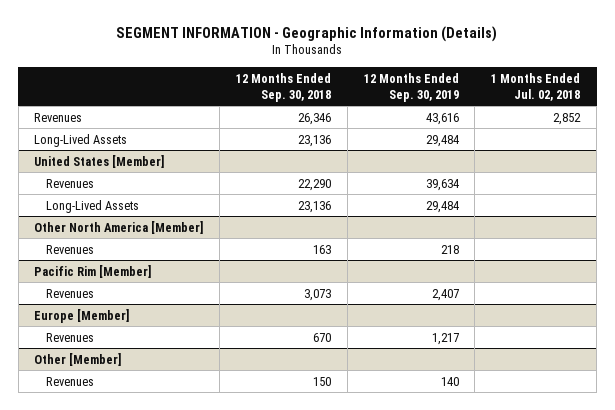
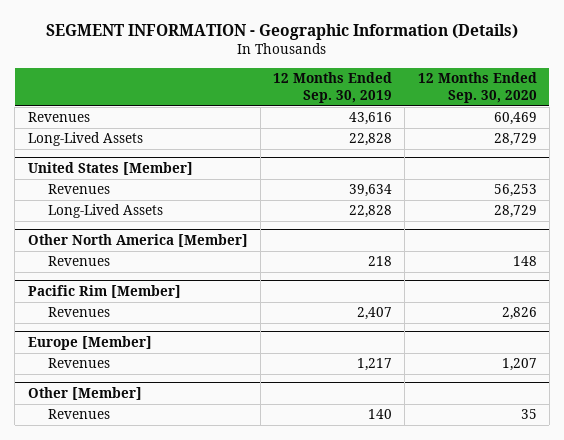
[235,72,331,102] 12 Months Ended Sep. 30, 2018 -> none
[491,72,581,101] 1 Months Ended Jul. 02, 2018 -> none
none -> [417,72,537,104] 12 Months Ended Sep. 30, 2020
[425,134,459,147] 29,484 -> [349,133,393,147] 22,828
[425,200,459,213] 29,484 -> [349,205,393,219] 22,828

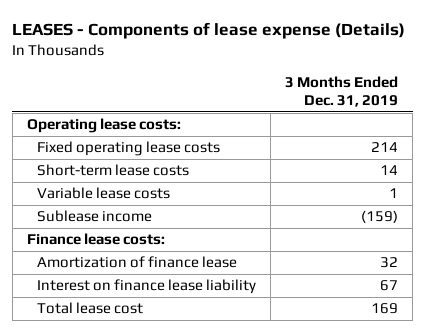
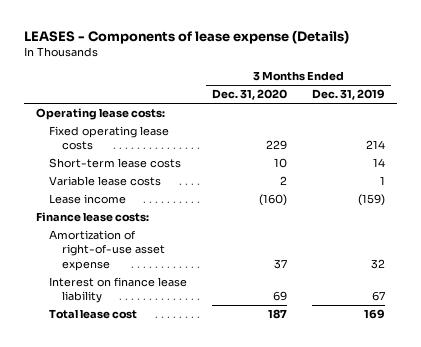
none -> [212,89,288,101] Dec. 31, 2020
[37,210,153,223] Sublease income -> [49,194,127,205] Lease income
[37,256,238,269] Amortization of finance lease -> [49,230,166,271] Amortization of right-of-use asset expense

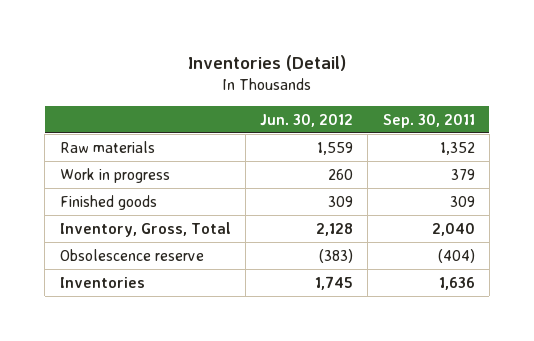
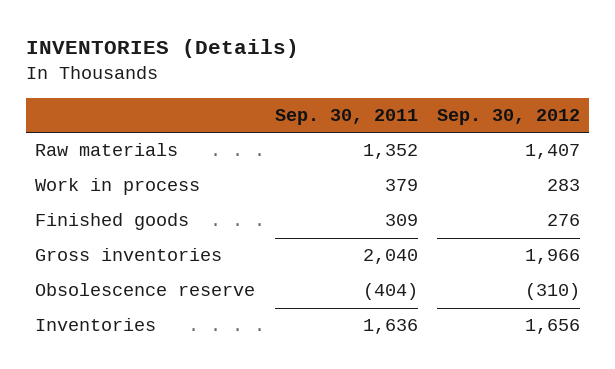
[188,55,347,72] Inventories (Detail) -> [25,39,299,59] INVENTORIES (Details)
[260,113,354,127] Jun. 30, 2012 -> none
none -> [436,108,580,125] Sep. 30, 2012
[59,167,170,183] Work in progress -> [35,178,201,196] Work in process
[59,221,231,237] Inventory, Gross, Total -> [35,248,223,262] Gross inventories

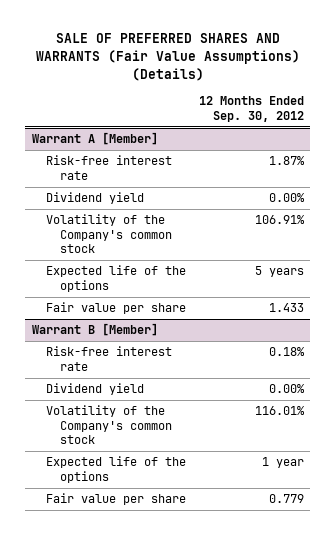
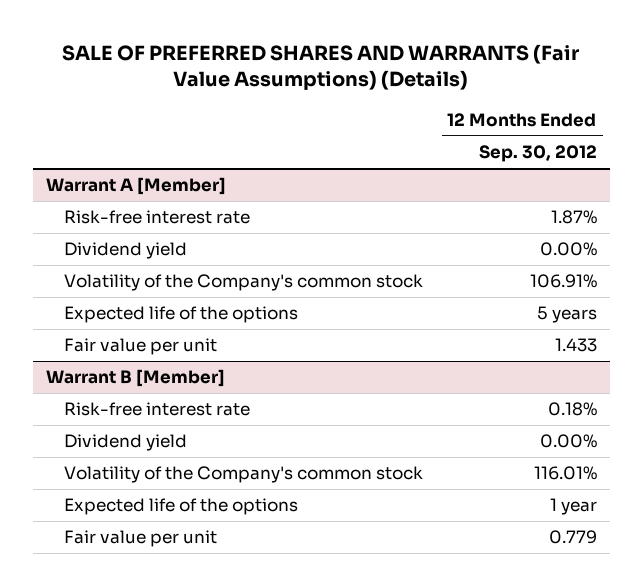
[45,302,186,315] Fair value per share -> [63,338,217,356] Fair value per unit
[45,493,186,506] Fair value per share -> [63,530,217,548] Fair value per unit

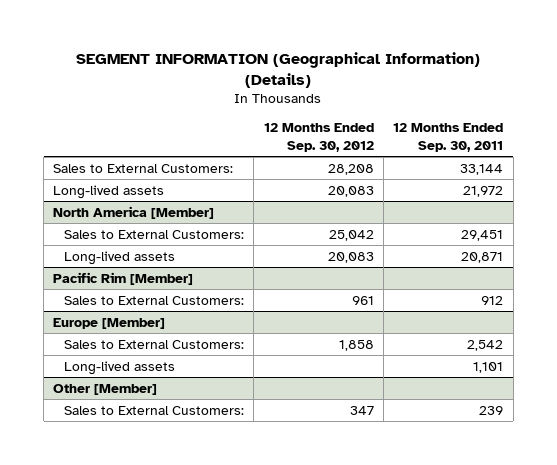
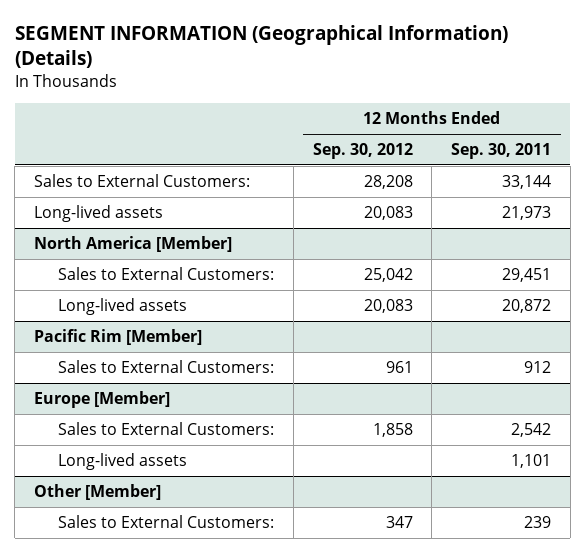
[463,185,504,197] 21,972 -> [502,206,552,221] 21,973
[461,251,504,263] 20,871 -> [502,299,552,314] 20,872

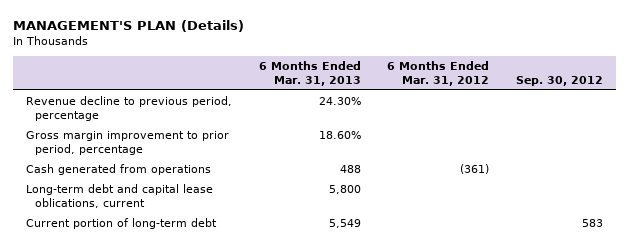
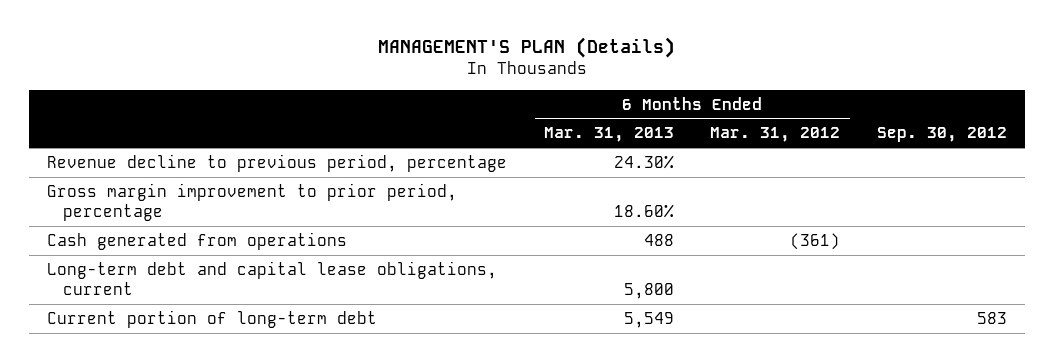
[26,184,214,208] Long-term debt and capital lease oblications, current -> [47,260,498,295] Long-term debt and capital lease obligations, current

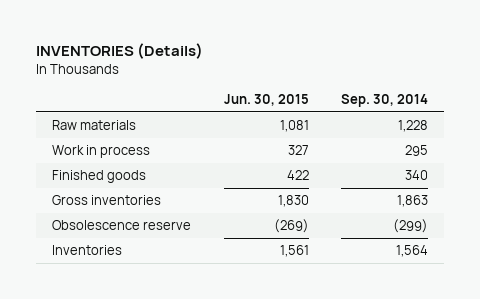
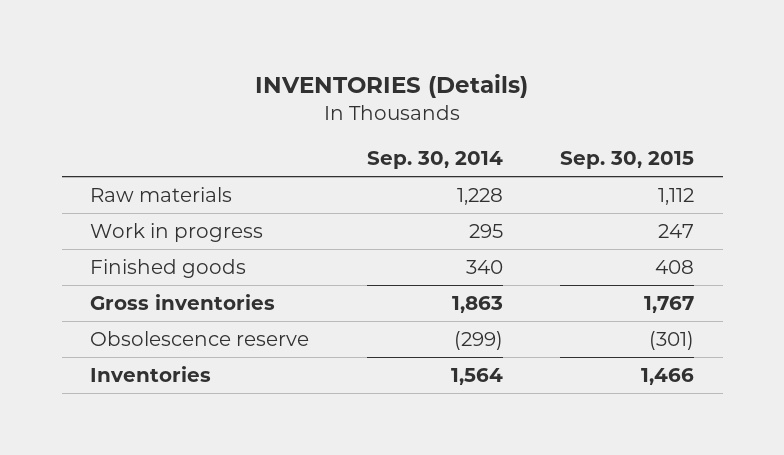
[223,94,309,107] Jun. 30, 2015 -> none
none -> [560,151,695,170] Sep. 30, 2015
[52,145,151,159] Work in process -> [90,223,264,243] Work in progress

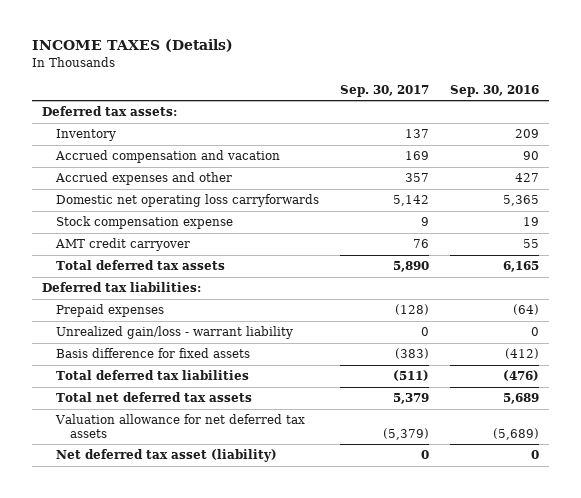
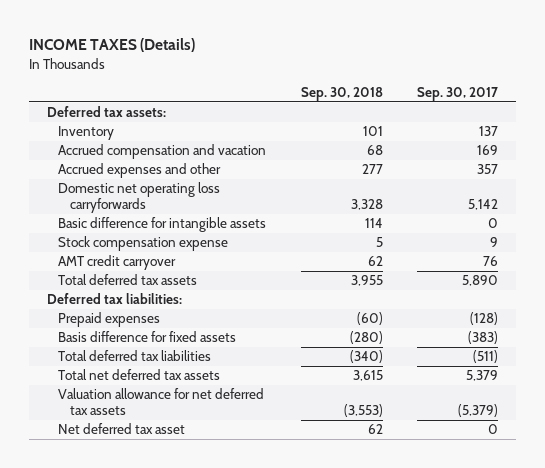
[449,84,539,97] Sep. 30, 2016 -> none
none -> [300,86,383,101] Sep. 30, 2018
none -> [58,217,267,233] Basic difference for intangible assets
[55,326,293,340] Unrealized gain/loss - warrant liability -> none
[55,449,277,463] Net deferred tax asset (liability) -> [58,423,186,435] Net deferred tax asset

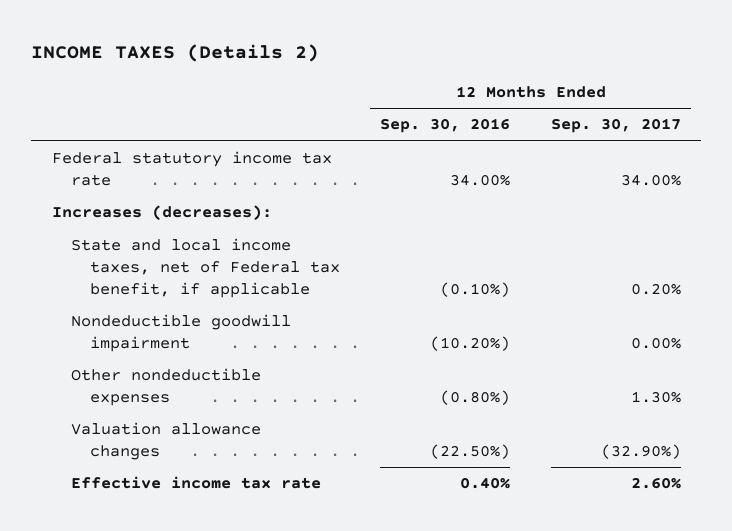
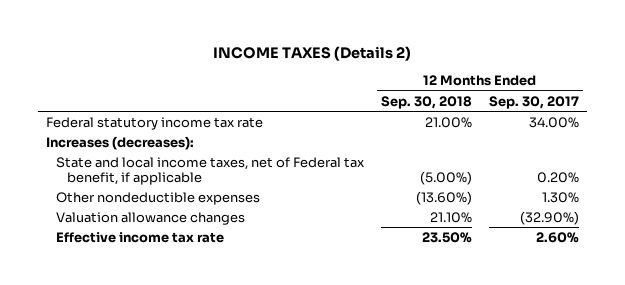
[380,118,511,134] Sep. 30, 2016 -> none
none -> [381,95,473,109] Sep. 30, 2018
[70,314,291,353] Nondeductible goodwill impairment -> none

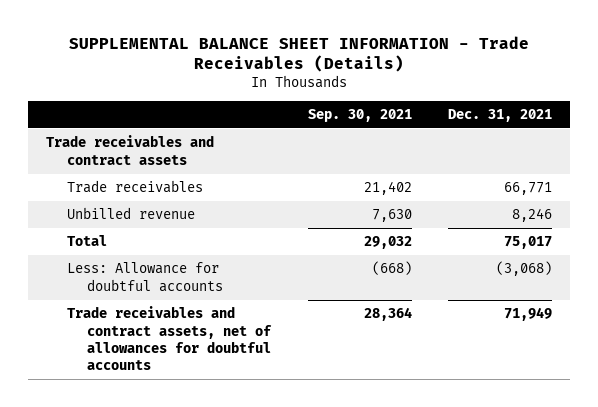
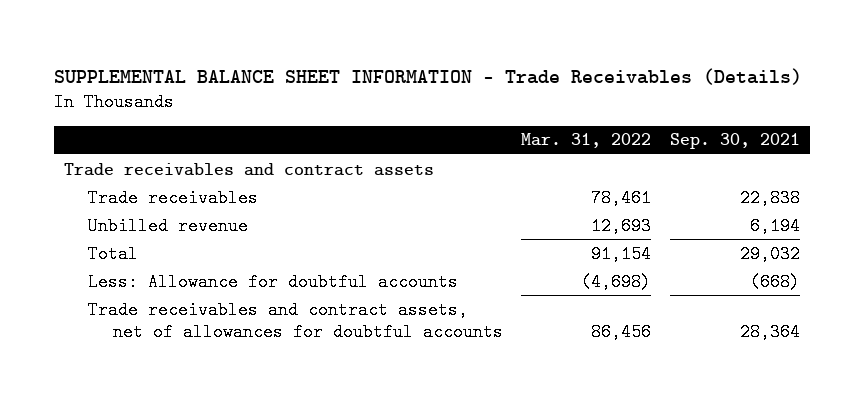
[447,108,552,122] Dec. 31, 2021 -> none
none -> [521,133,652,149] Mar. 31, 2022
[363,181,412,196] 21,402 -> [740,188,801,207] 22,838
[371,209,412,223] 7,630 -> [750,216,801,235] 6,194

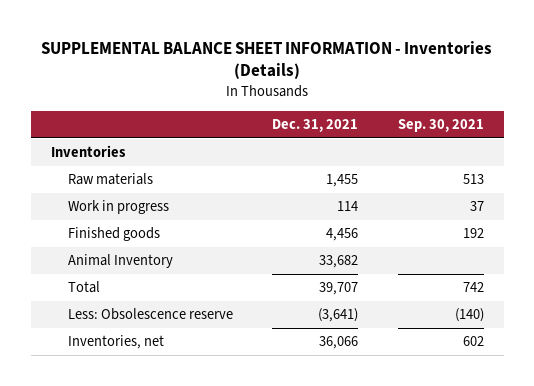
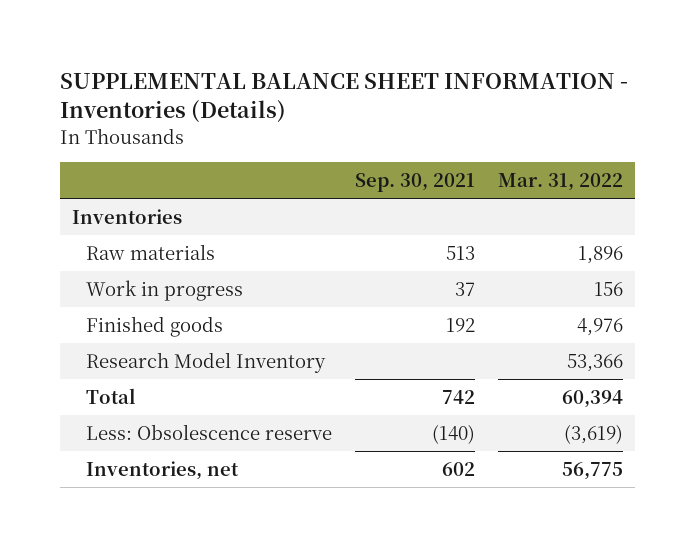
[272,118,359,132] Dec. 31, 2021 -> none
none -> [498,173,624,192] Mar. 31, 2022
[67,254,173,269] Animal Inventory -> [85,351,326,373] Research Model Inventory

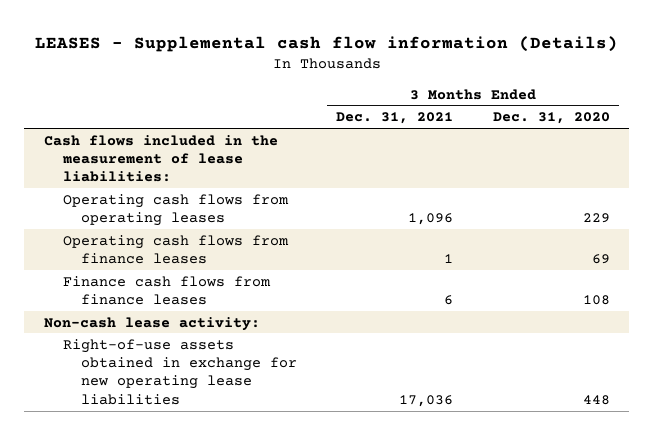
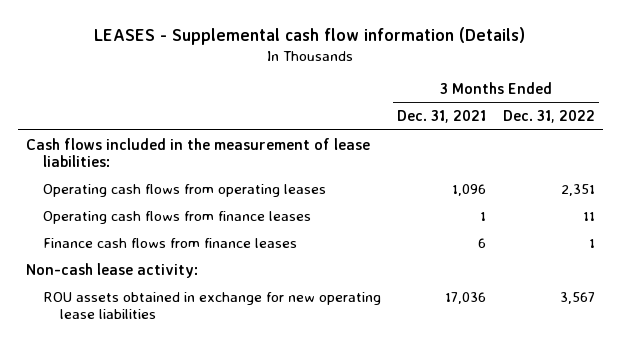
[492,112,610,125] Dec. 31, 2020 -> none
none -> [502,110,595,124] Dec. 31, 2022
[62,338,298,405] Right-of-use assets obtained in exchange for new operating lease liabilities -> [43,291,382,319] ROU assets obtained in exchange for new operating lease liabilities

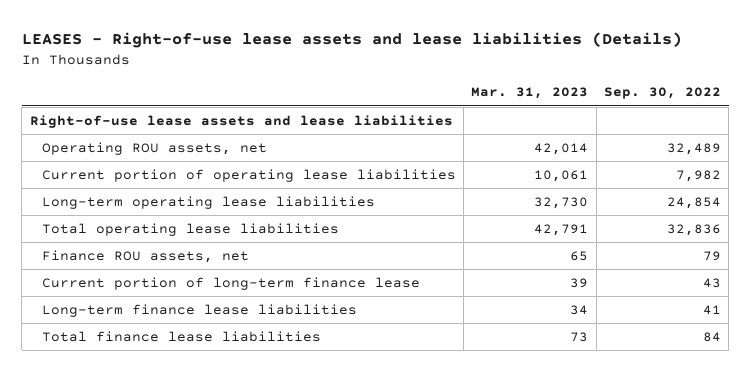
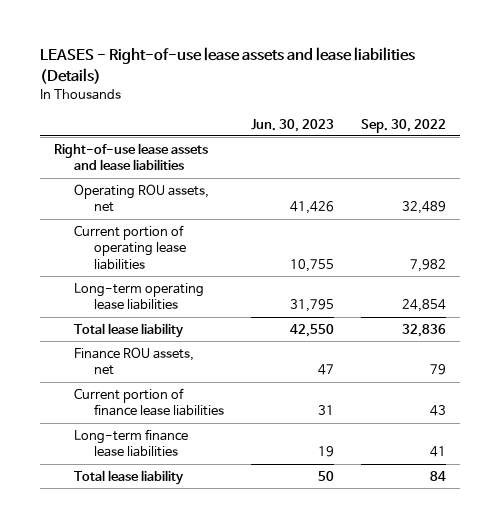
[471,87,589,100] Mar. 31, 2023 -> none
none -> [251,118,335,132] Jun. 30, 2023
[41,222,339,236] Total operating lease liabilities -> [73,322,184,338] Total lease liability
[41,276,420,290] Current portion of long-term finance lease -> [73,387,225,417] Current portion of finance lease liabilities
[41,330,321,342] Total finance lease liabilities -> [73,469,184,485] Total lease liability

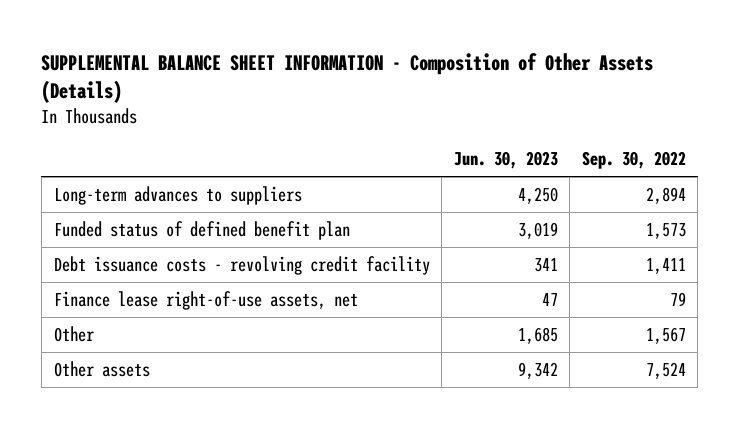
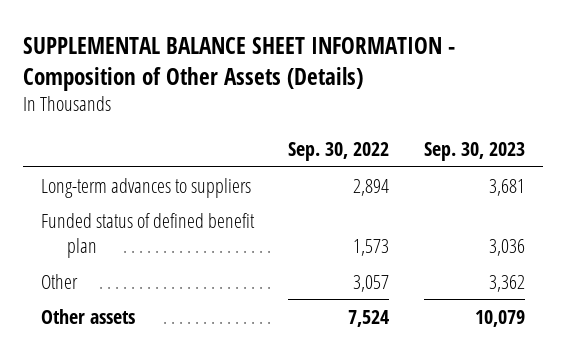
[453,151,558,170] Jun. 30, 2023 -> none
none -> [424,142,526,162] Sep. 30, 2023
[53,255,430,275] Debt issuance costs - revolving credit facility -> none
[53,290,358,310] Finance lease right-of-use assets, net -> none
[645,326,686,344] 1,567 -> [353,274,390,292] 3,057

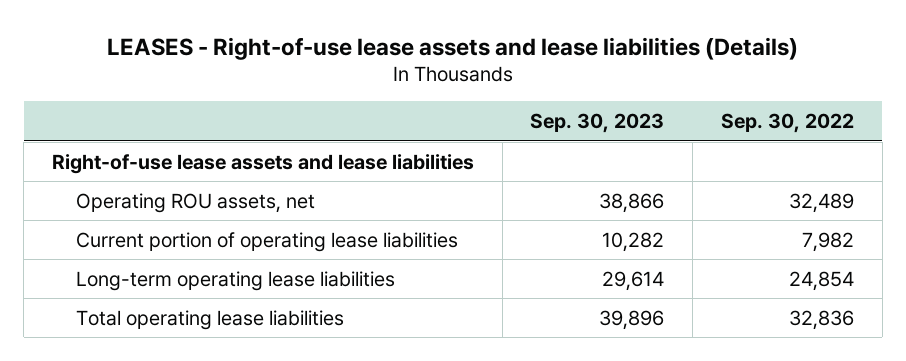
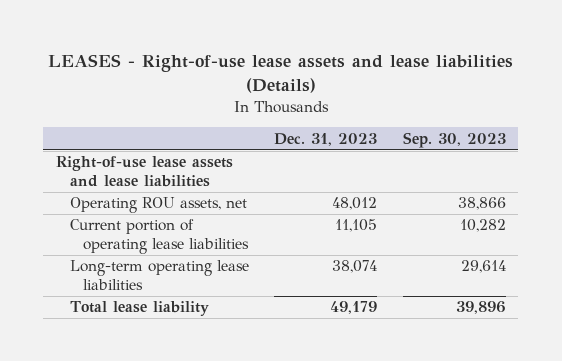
[721,113,855,134] Sep. 30, 2022 -> none
none -> [274,132,378,146] Dec. 31, 2023
[76,309,345,330] Total operating lease liabilities -> [69,301,209,317] Total lease liability

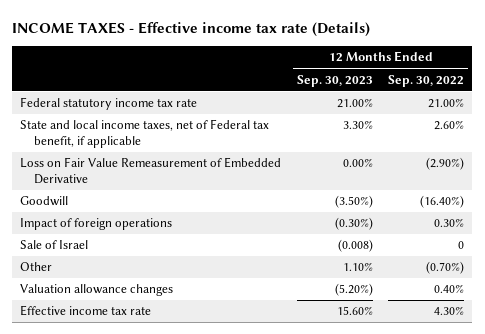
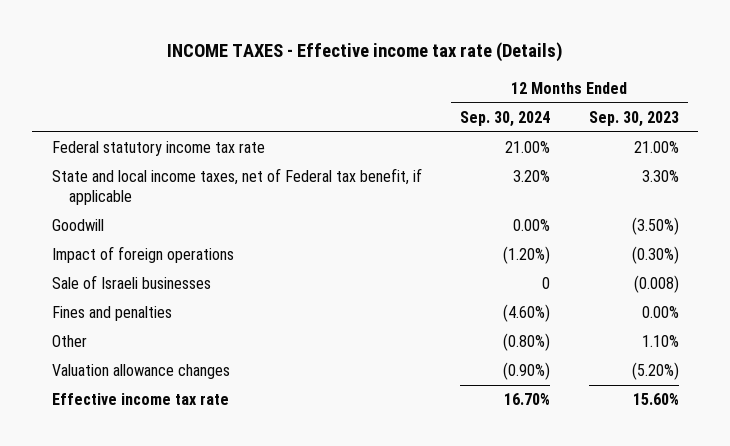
[388,74,465,87] Sep. 30, 2022 -> none
none -> [460,110,551,127] Sep. 30, 2024
[20,157,282,184] Loss on Fair Value Remeasurement of Embedded Derivative -> none
[20,240,89,250] Sale of Israel -> [51,275,211,290] Sale of Israeli businesses
none -> [51,306,172,322] Fines and penalties

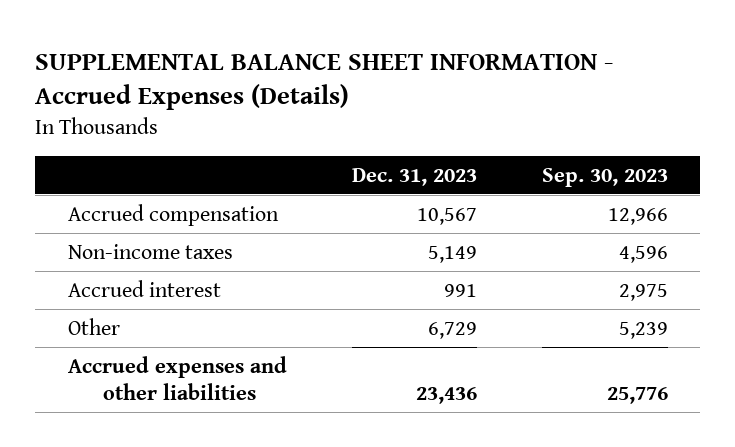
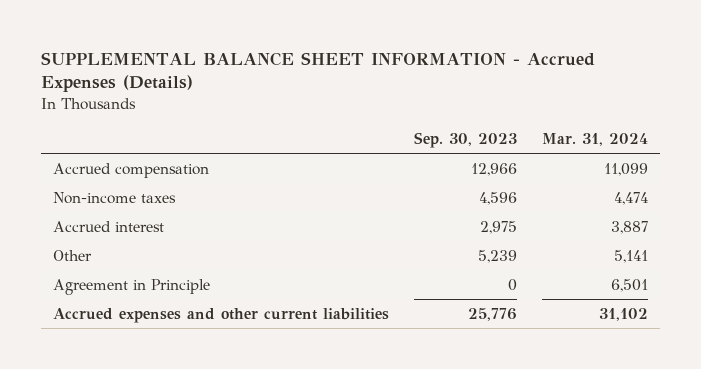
[351,168,477,187] Dec. 31, 2023 -> none
none -> [541,132,648,146] Mar. 31, 2024
none -> [53,278,211,295] Agreement in Principle
[67,355,287,400] Accrued expenses and other liabilities -> [53,307,390,323] Accrued expenses and other current liabilities

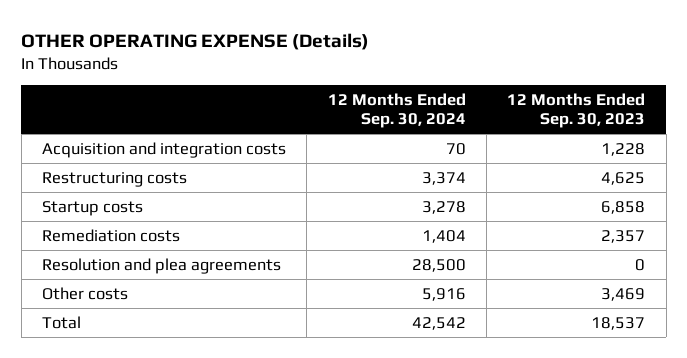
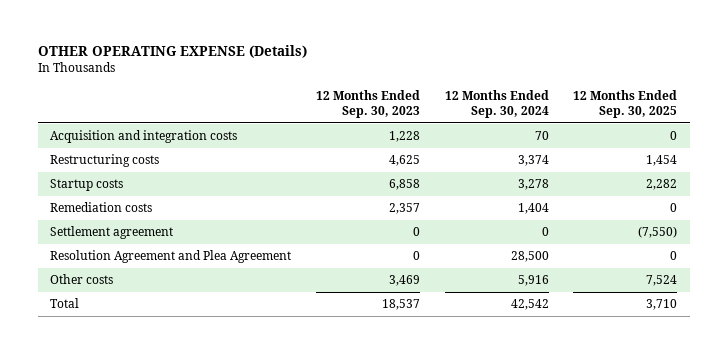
none -> [573,90,678,119] 12 Months Ended Sep. 30, 2025
none -> [50,226,174,240] Settlement agreement
[41,257,281,274] Resolution and plea agreements -> [50,250,292,264] Resolution Agreement and Plea Agreement

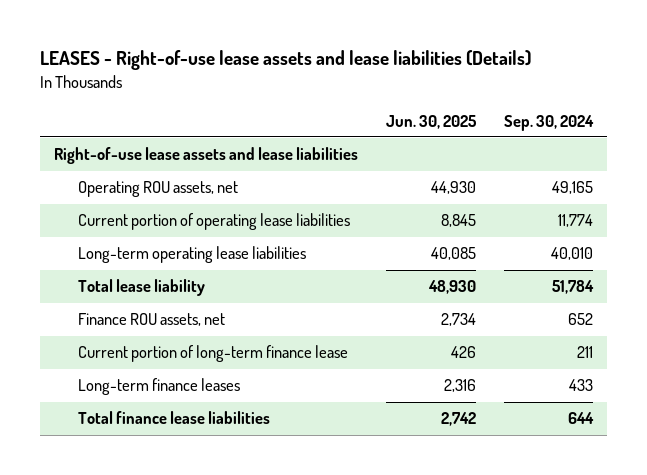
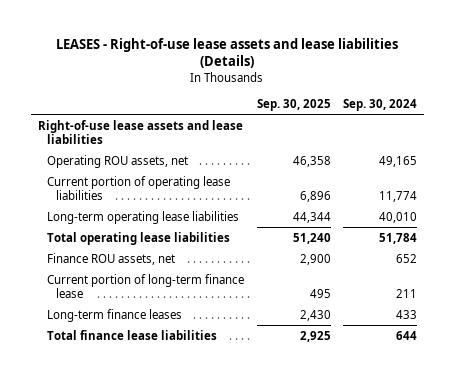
[385,114,477,129] Jun. 30, 2025 -> none
none -> [256,98,331,111] Sep. 30, 2025
[77,279,205,297] Total lease liability -> [46,231,230,245] Total operating lease liabilities

